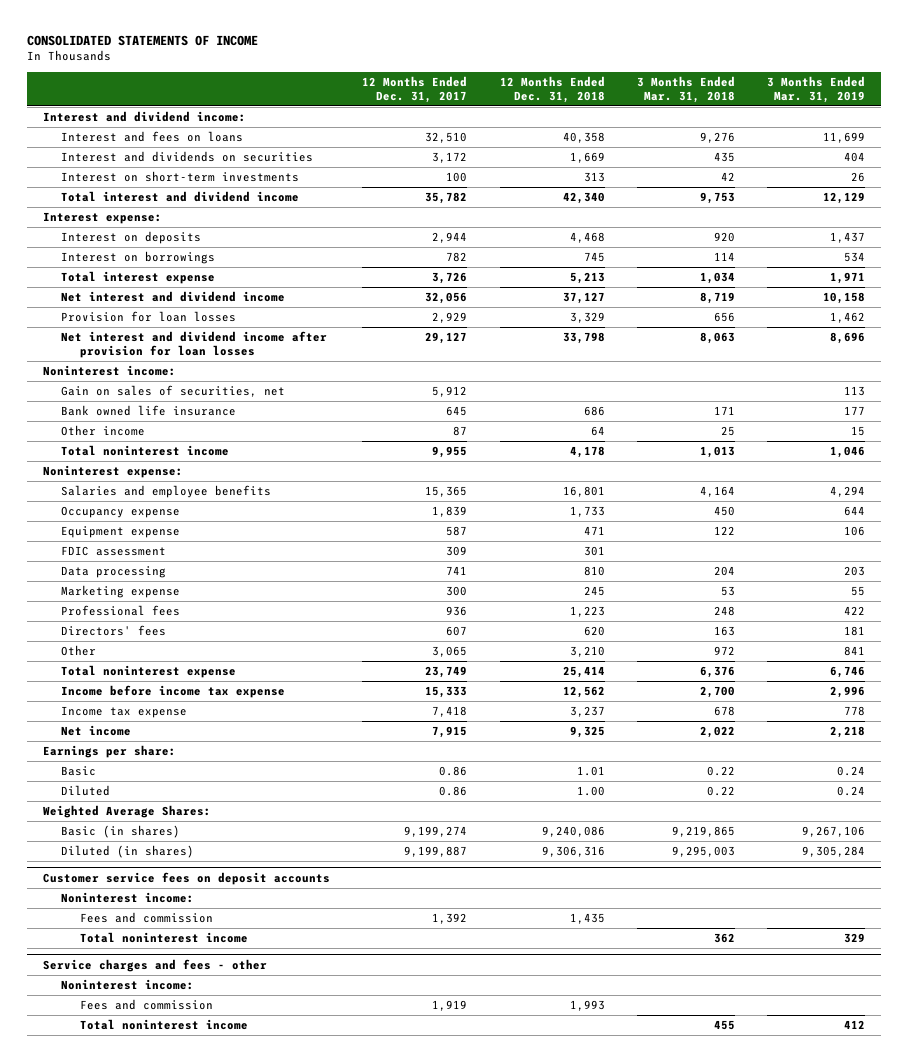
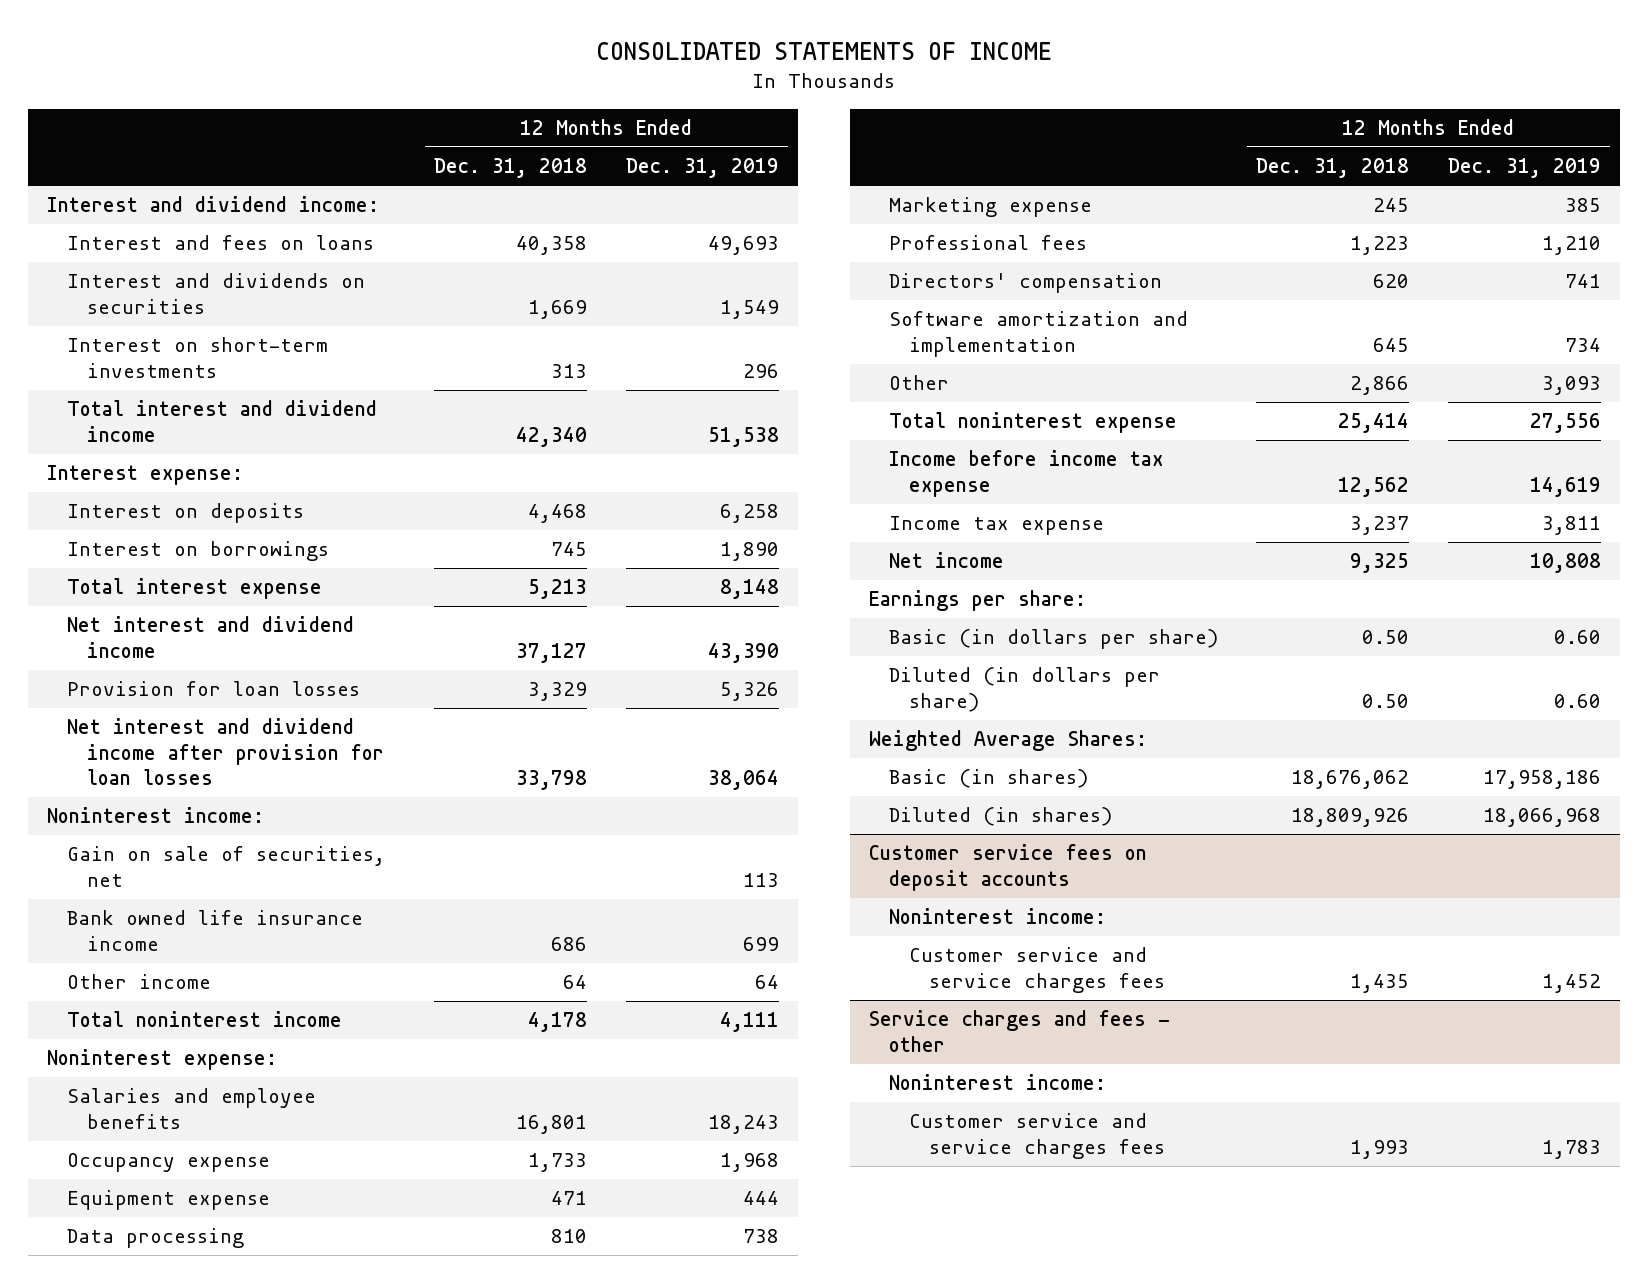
[362,75,468,103] 12 Months Ended Dec. 31, 2017 -> none
[636,75,735,103] 3 Months Ended Mar. 31, 2018 -> none
[767,75,866,103] 3 Months Ended Mar. 31, 2019 -> none
none -> [625,158,779,179] Dec. 31, 2019
[61,385,286,398] Gain on sales of securities, net -> [66,846,385,887] Gain on sale of securities, net
[61,405,237,417] Bank owned life insurance -> [66,910,363,951] Bank owned life insurance income
[61,546,167,557] FDIC assessment -> none
[61,625,167,637] Directors' fees -> [888,273,1162,294] Directors' compensation
none -> [888,311,1188,357] Software amortization and implementation
[569,646,605,658] 3,210 -> [1350,376,1410,396] 2,866
[61,766,97,777] Basic -> [888,629,1218,650] Basic (in dollars per share)
[576,766,605,777] 1.01 -> [1362,630,1410,645] 0.50
[61,785,111,797] Diluted -> [888,667,1160,712] Diluted (in dollars per share)
[576,786,605,797] 1.00 -> [1362,693,1410,708] 0.50
[541,826,605,838] 9,240,086 -> [1291,770,1410,790] 18,676,062
[541,846,605,858] 9,306,316 -> [1291,808,1410,828] 18,809,926
[79,932,248,944] Total noninterest income -> none
[79,912,213,924] Fees and commission -> [908,947,1165,993] Customer service and service charges fees
[79,1019,248,1031] Total noninterest income -> none
[79,999,213,1011] Fees and commission -> [908,1113,1165,1159] Customer service and service charges fees

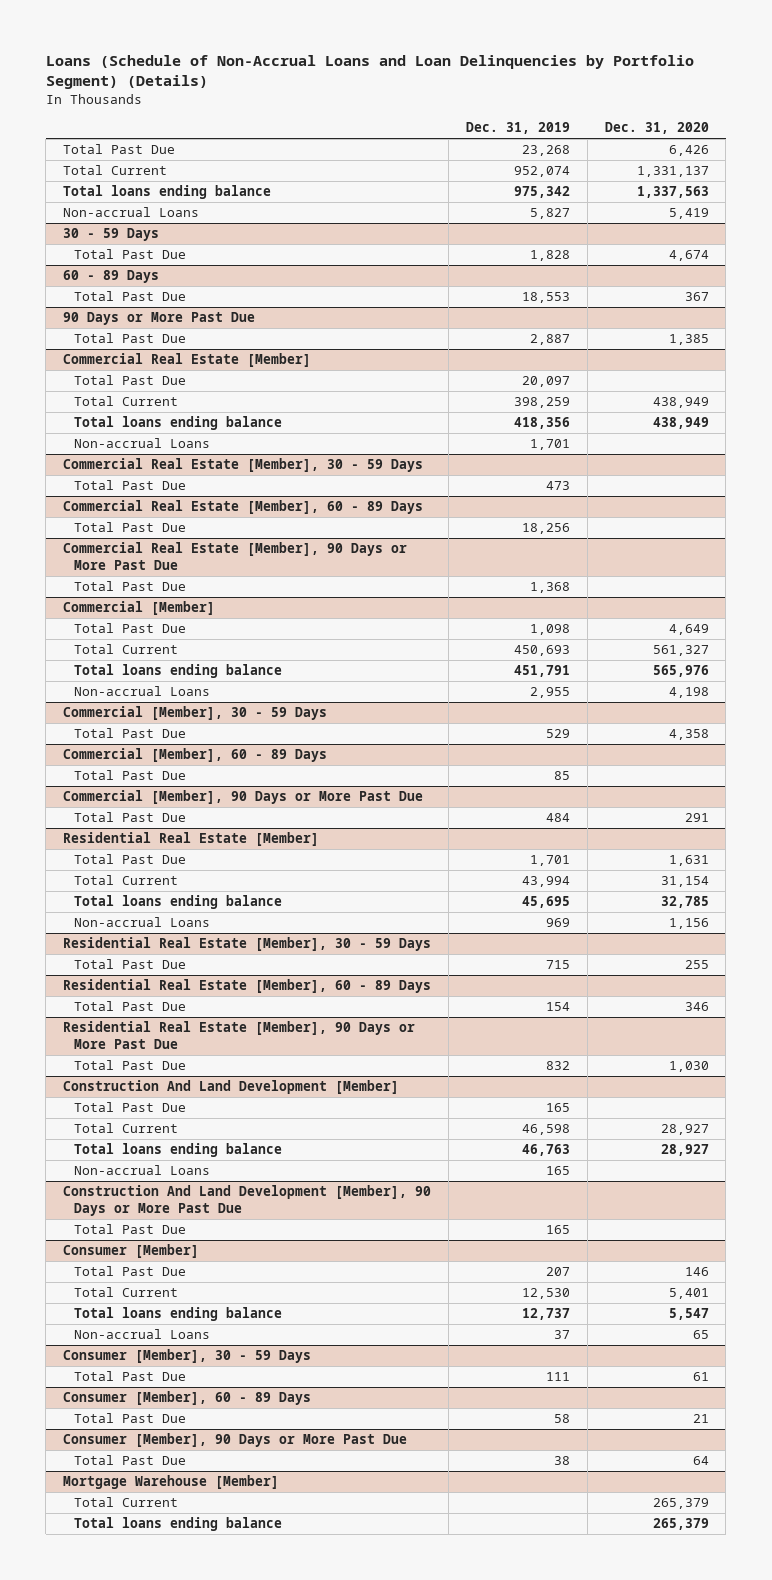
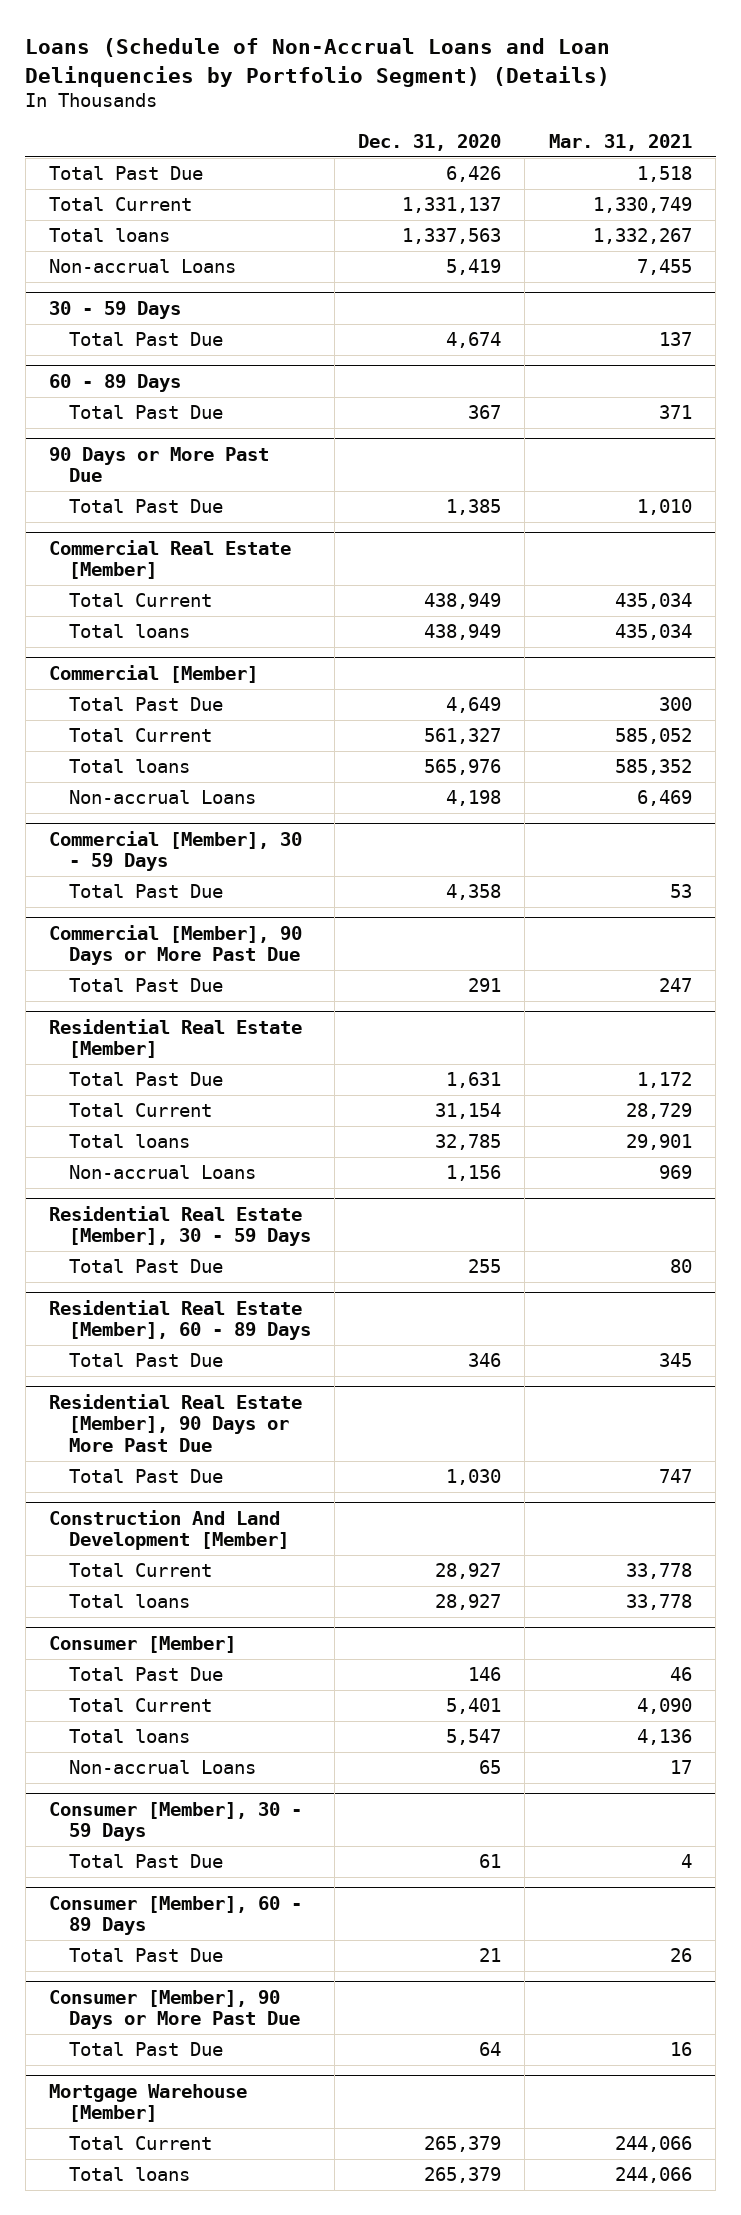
[465,122,570,135] Dec. 31, 2019 -> none
none -> [548,134,692,152] Mar. 31, 2021
[62,185,271,200] Total loans ending balance -> [49,228,171,243] Total loans
[73,375,186,386] Total Past Due -> none
[73,438,210,449] Non-accrual Loans -> none
[62,458,423,473] Commercial Real Estate [Member], 30 - 59 Days -> none
[73,480,186,491] Total Past Due -> none
[62,500,423,515] Commercial Real Estate [Member], 60 - 89 Days -> none
[73,522,186,533] Total Past Due -> none
[62,542,407,570] Commercial Real Estate [Member], 90 Days or More Past Due -> none
[73,581,186,592] Total Past Due -> none
[73,416,282,431] Total loans ending balance -> [68,624,190,639] Total loans
[73,664,282,679] Total loans ending balance -> [68,759,190,774] Total loans
[62,748,327,763] Commercial [Member], 60 - 89 Days -> none
[73,770,186,781] Total Past Due -> none
[73,895,282,910] Total loans ending balance -> [68,1134,190,1149] Total loans
[73,1102,186,1113] Total Past Due -> none
[73,1165,210,1176] Non-accrual Loans -> none
[62,1185,431,1216] Construction And Land Development [Member], 90 Days or More Past Due -> none
[73,1224,186,1235] Total Past Due -> none
[73,1143,282,1158] Total loans ending balance -> [68,1594,190,1609] Total loans
[73,1307,282,1322] Total loans ending balance -> [68,1729,190,1744] Total loans
[73,1517,282,1532] Total loans ending balance -> [68,2167,190,2182] Total loans

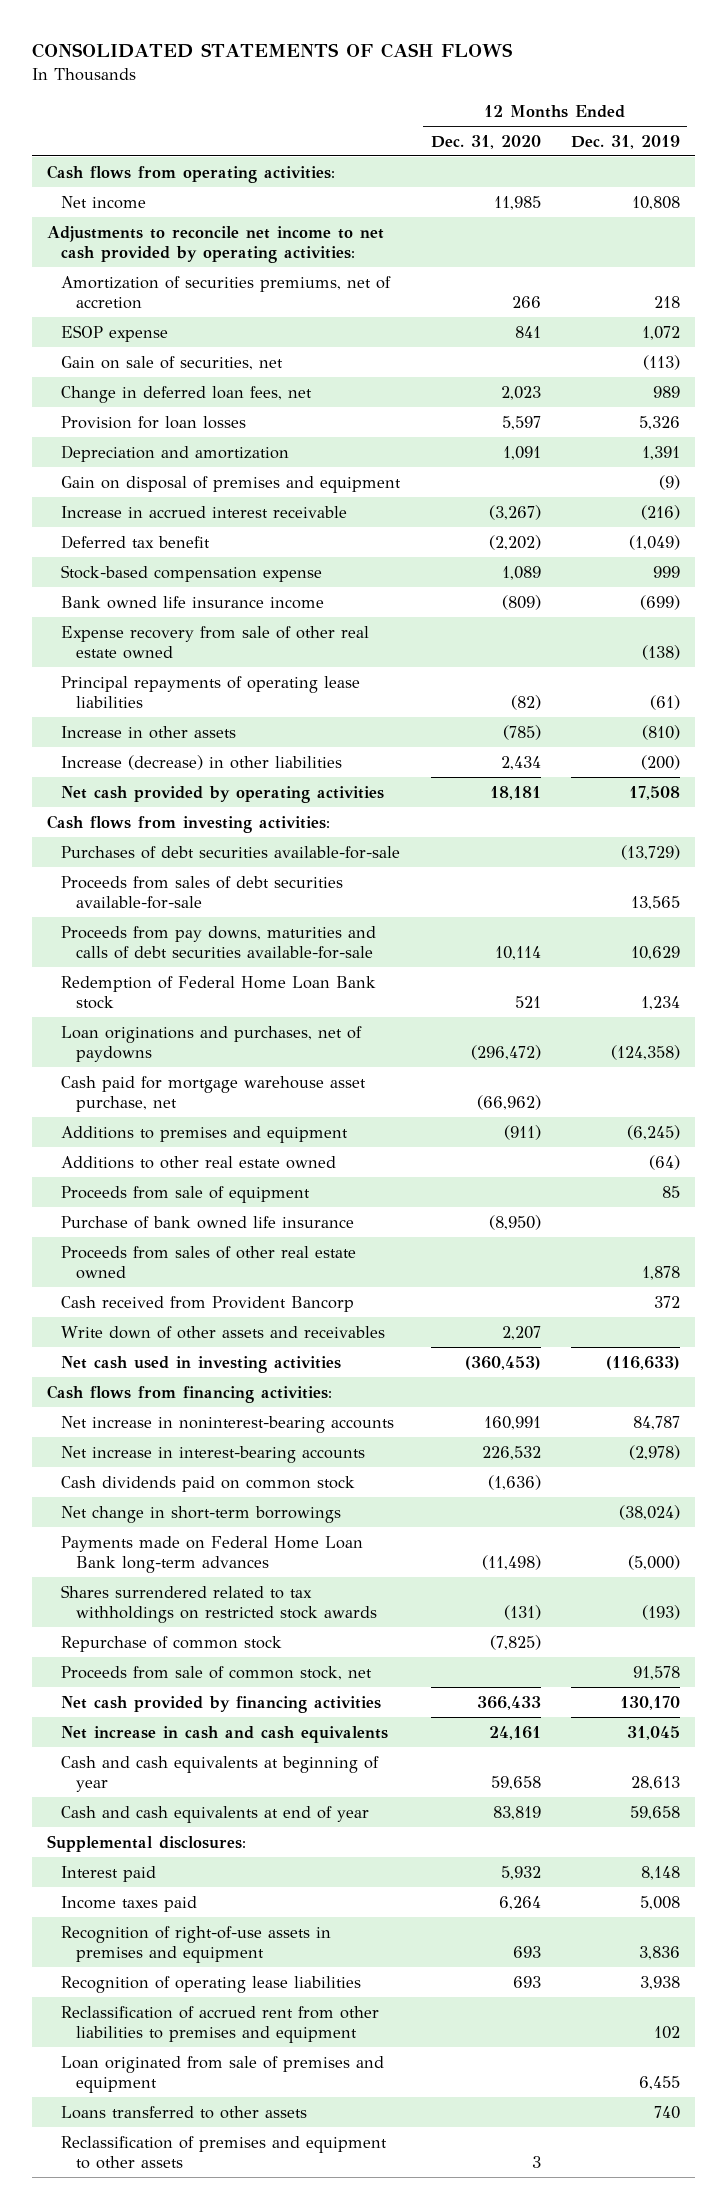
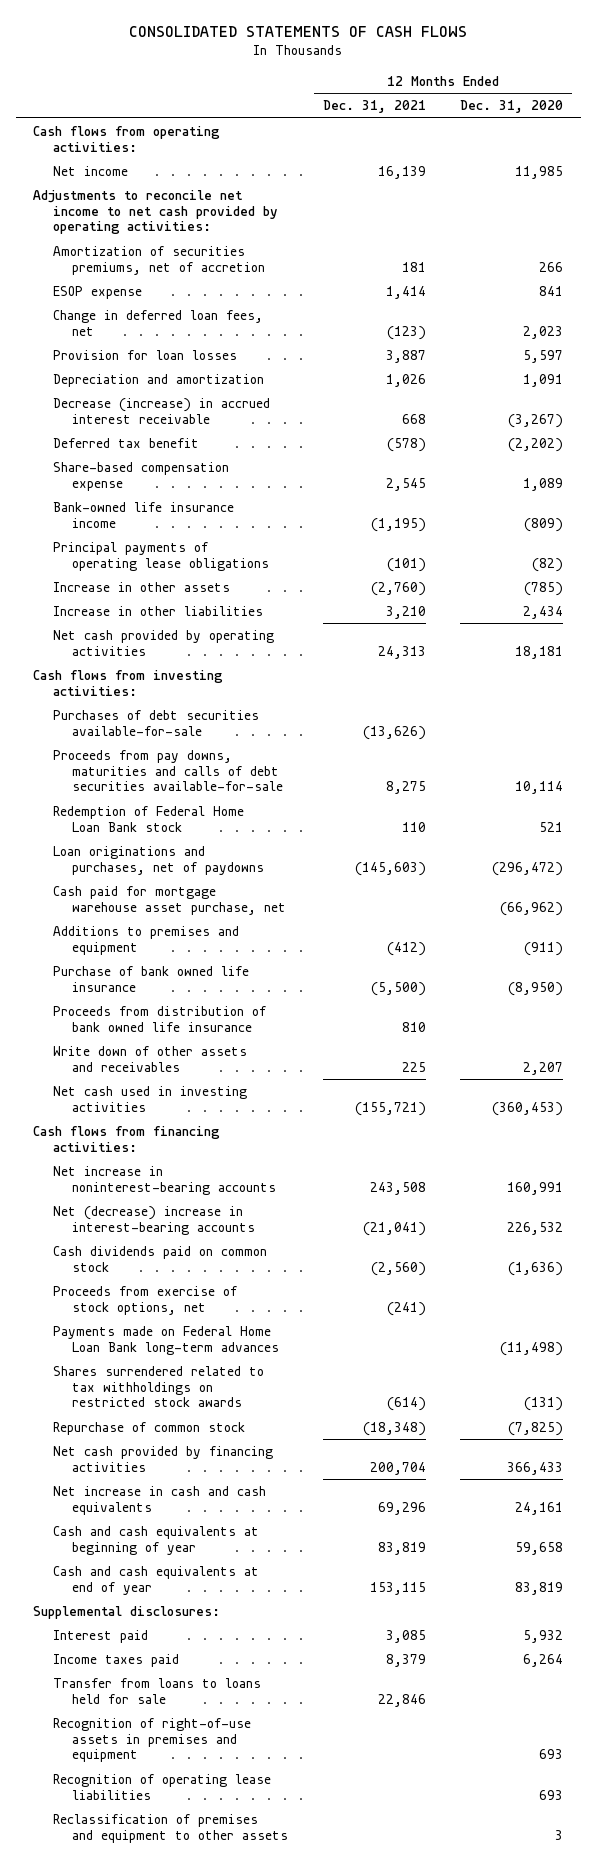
[570,134,680,149] Dec. 31, 2019 -> none
none -> [322,100,426,114] Dec. 31, 2021
[61,355,284,370] Gain on sale of securities, net -> none
[61,475,402,493] Gain on disposal of premises and equipment -> none
[61,505,348,518] Increase in accrued interest receivable -> [52,397,270,424] Decrease (increase) in accrued interest receivable
[61,625,370,660] Expense recovery from sale of other real estate owned -> none
[61,564,323,582] Stock-based compensation expense -> [52,461,229,491] Share-based compensation expense
[61,595,325,609] Bank owned life insurance income -> [52,501,234,528] Bank-owned life insurance income
[61,675,361,709] Principal repayments of operating lease liabilities -> [52,541,270,571] Principal payments of operating lease obligations
[61,754,343,770] Increase (decrease) in other liabilities -> [52,605,263,616] Increase in other liabilities
[61,875,344,910] Proceeds from sales of debt securities available-for-sale -> none
[61,1155,337,1169] Additions to other real estate owned -> none
[61,1185,311,1203] Proceeds from sale of equipment -> none
[61,1245,357,1280] Proceeds from sales of other real estate owned -> none
[61,1295,355,1312] Cash received from Provident Bancorp -> none
none -> [52,1005,266,1032] Proceeds from distribution of bank owned life insurance
[61,1445,366,1463] Net increase in interest-bearing accounts -> [52,1205,256,1235] Net (decrease) increase in interest-bearing accounts
[61,1505,342,1523] Net change in short-term borrowings -> none
none -> [52,1285,237,1315] Proceeds from exercise of stock options, net
[61,1665,373,1680] Proceeds from sale of common stock, net -> none
none -> [52,1677,261,1704] Transfer from loans to loans held for sale
[61,2005,380,2044] Reclassification of accrued rent from other liabilities to premises and equipment -> none
[61,2055,385,2094] Loan originated from sale of premises and equipment -> none
[61,2105,308,2119] Loans transferred to other assets -> none

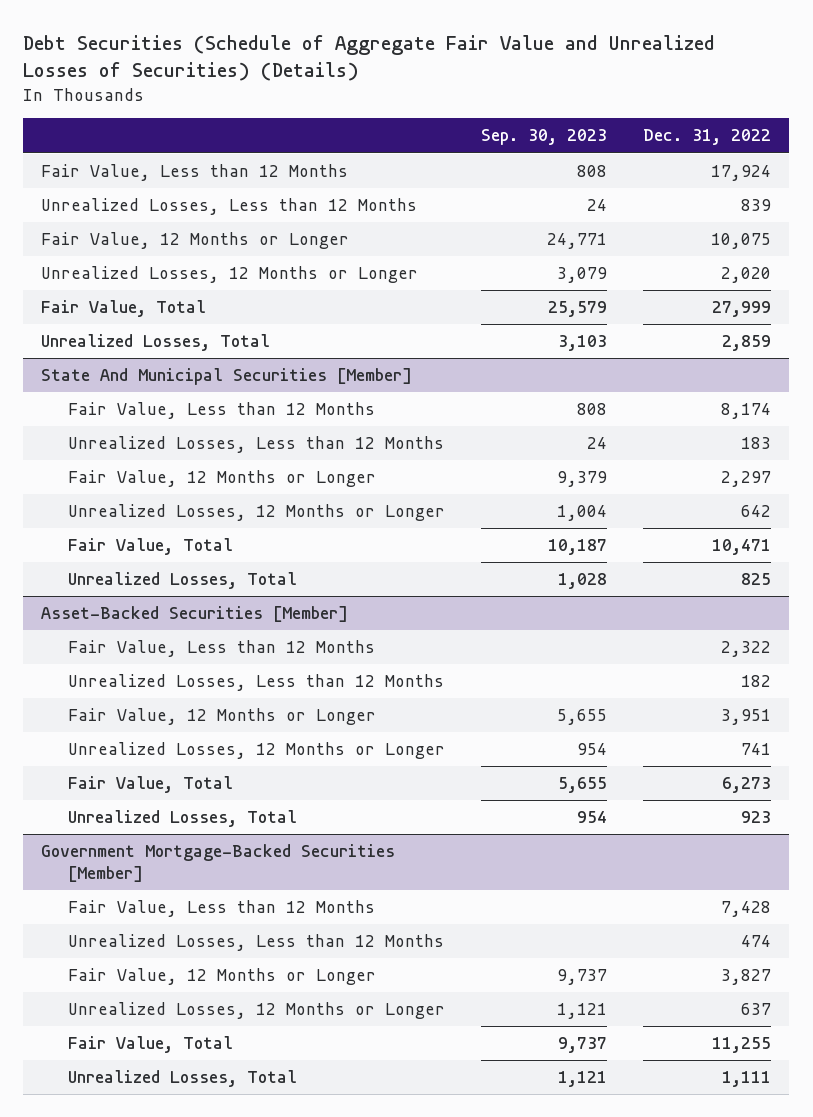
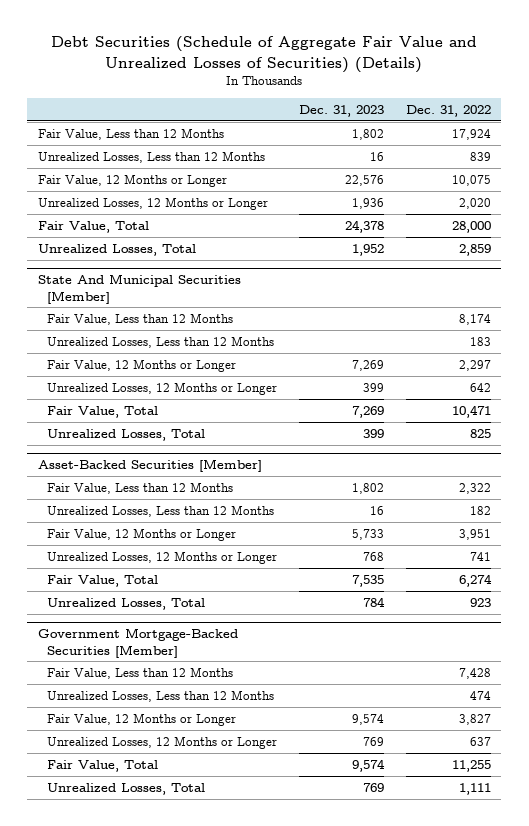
[481,129,608,146] Sep. 30, 2023 -> none
none -> [299,104,385,117] Dec. 31, 2023
[712,301,772,318] 27,999 -> [451,220,491,233] 28,000
[722,777,772,794] 6,273 -> [458,573,492,587] 6,274

